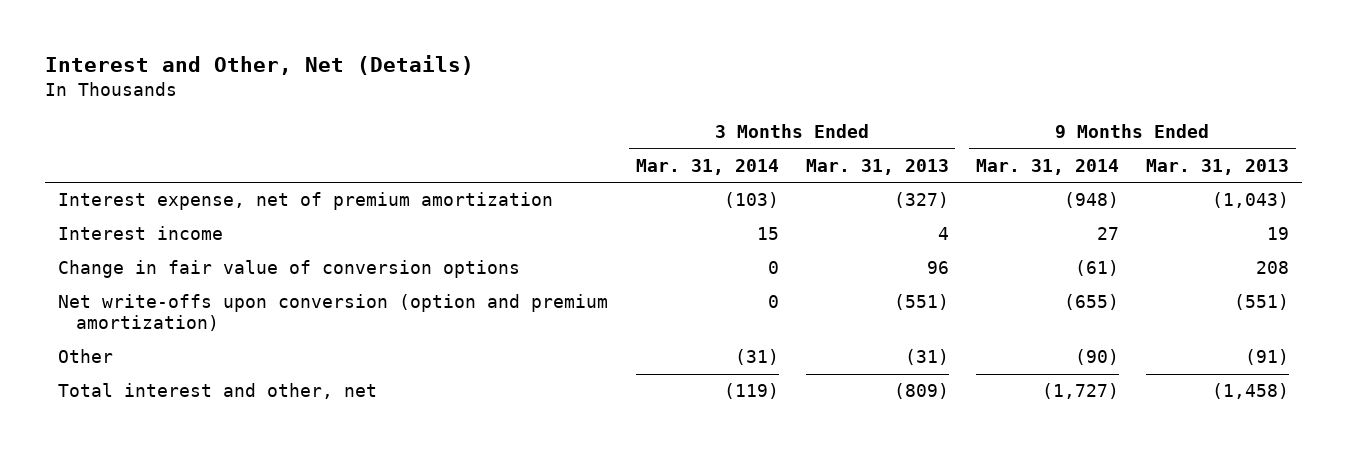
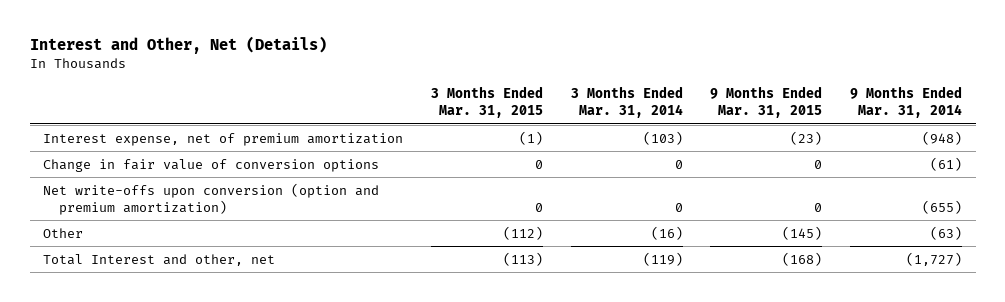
[805,158,949,175] Mar. 31, 2013 -> none
[1145,158,1289,175] Mar. 31, 2013 -> none
none -> [430,86,543,119] 3 Months Ended Mar. 31, 2015
none -> [710,86,823,119] 9 Months Ended Mar. 31, 2015
[58,226,224,241] Interest income -> none
[734,349,779,366] (31) -> [650,225,683,240] (16)
[1074,349,1119,366] (90) -> [929,225,962,240] (63)
[58,383,378,400] Total interest and other, net -> [43,253,276,266] Total Interest and other, net

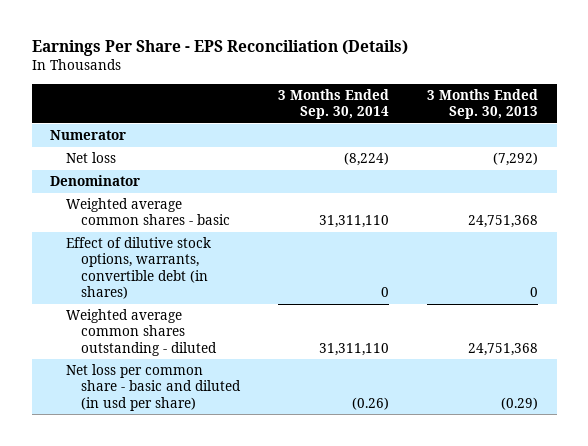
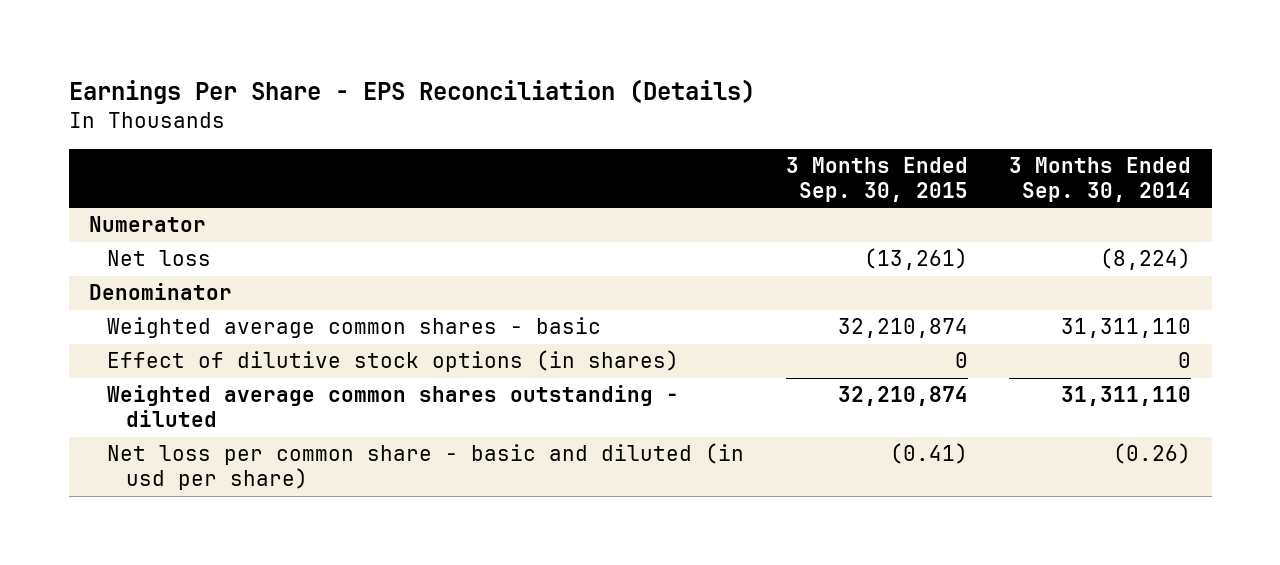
[426,88,538,119] 3 Months Ended Sep. 30, 2013 -> none
none -> [785,157,968,203] 3 Months Ended Sep. 30, 2015
[65,237,211,300] Effect of dilutive stock options, warrants, convertible debt (in shares) -> [107,350,680,373] Effect of dilutive stock options (in shares)

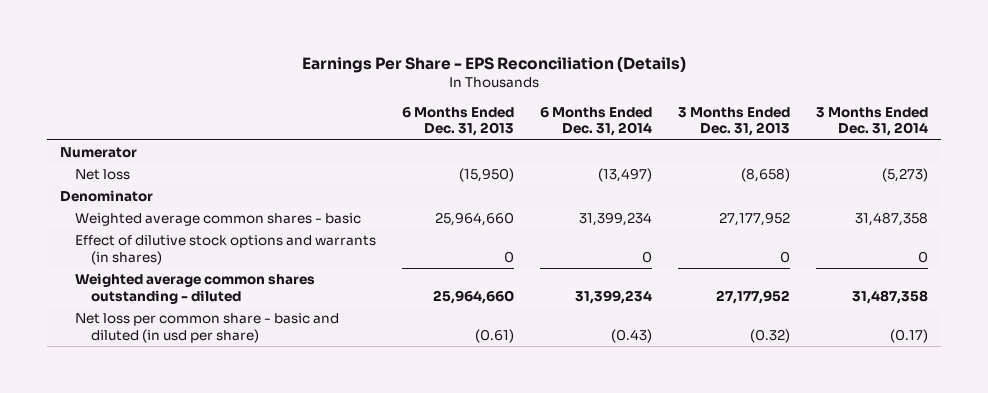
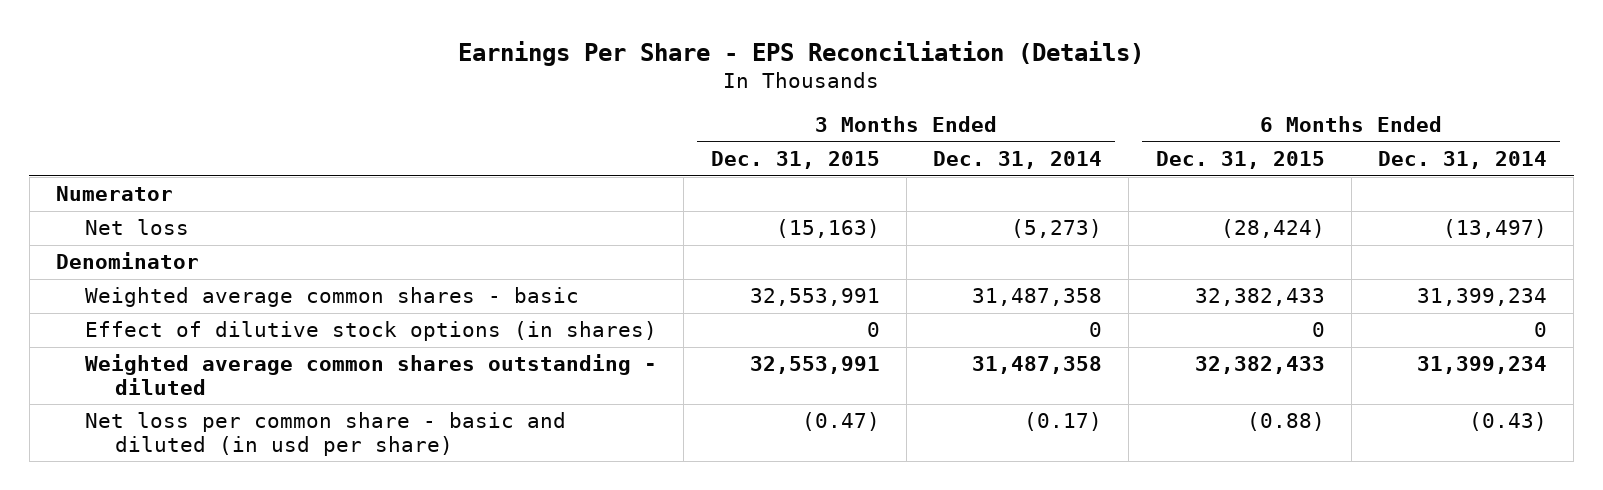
[402,106,515,137] 6 Months Ended Dec. 31, 2013 -> none
[677,106,790,137] 3 Months Ended Dec. 31, 2013 -> none
none -> [710,151,880,170] Dec. 31, 2015
none -> [1155,151,1325,170] Dec. 31, 2015
[75,235,377,265] Effect of dilutive stock options and warrants (in shares) -> [85,321,658,342] Effect of dilutive stock options (in shares)

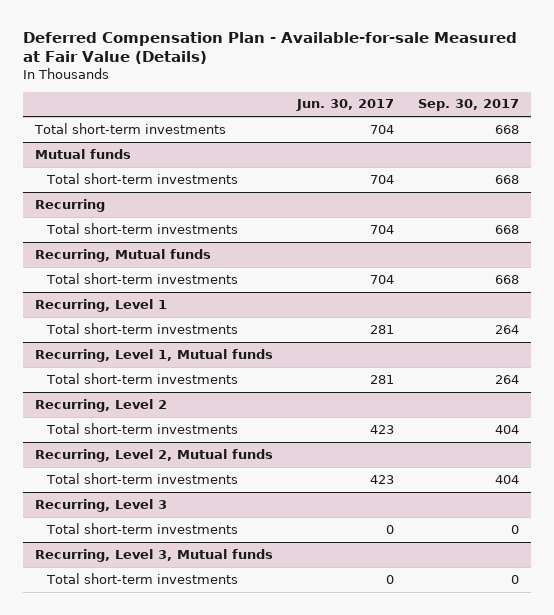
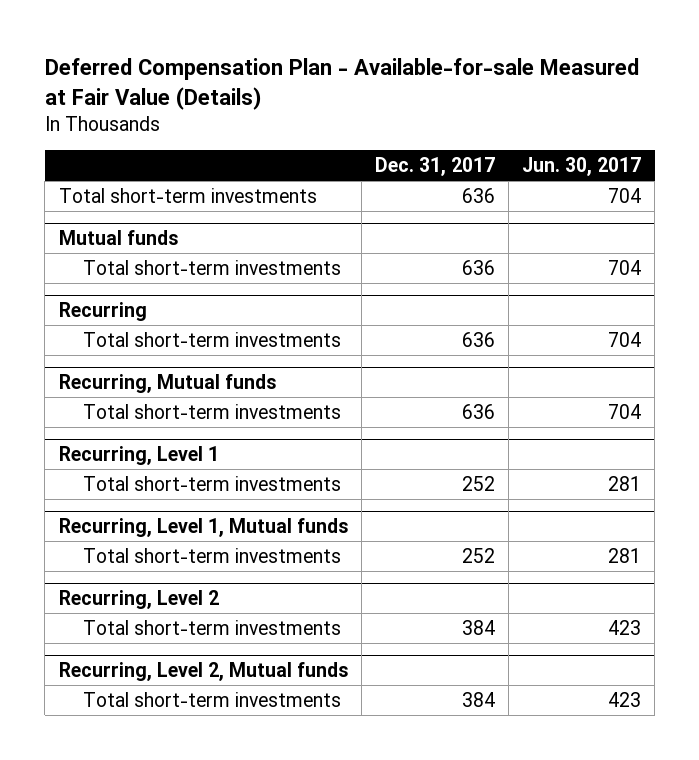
[418,99,520,112] Sep. 30, 2017 -> none
none -> [374,157,495,177] Dec. 31, 2017
[35,498,168,512] Recurring, Level 3 -> none
[46,522,239,534] Total short-term investments -> none
[35,548,274,562] Recurring, Level 3, Mutual funds -> none
[46,572,239,584] Total short-term investments -> none

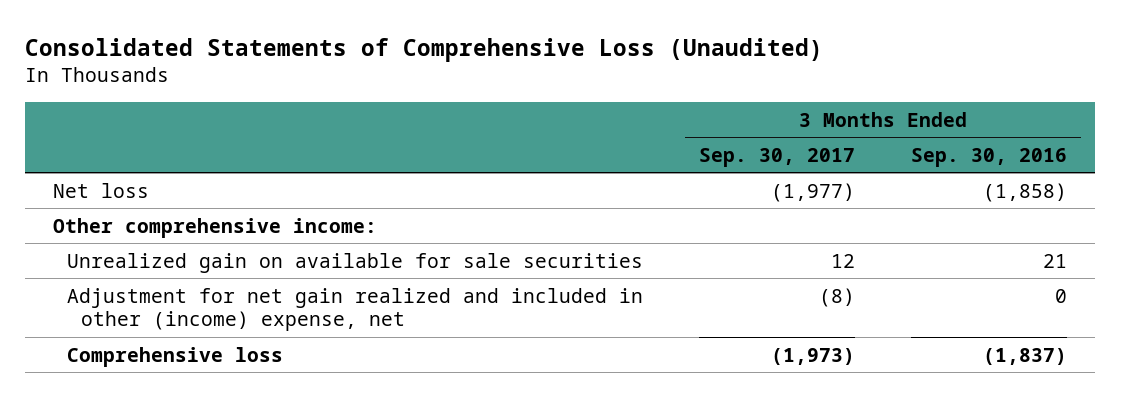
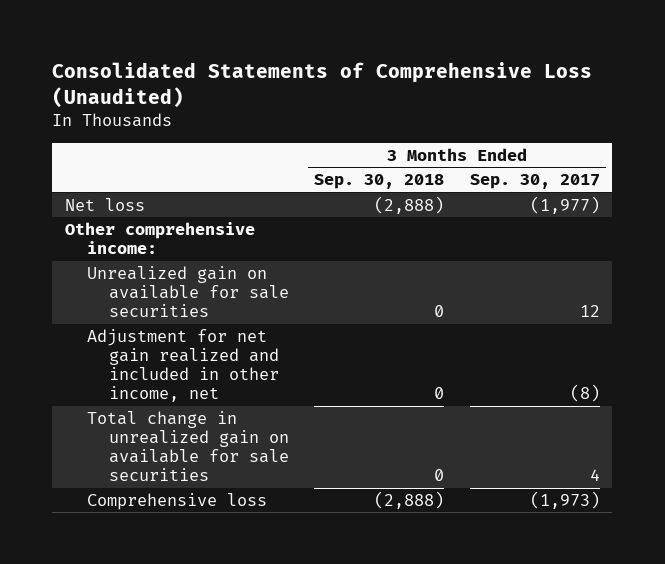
[911,147,1068,167] Sep. 30, 2016 -> none
none -> [314,174,445,190] Sep. 30, 2018
[67,287,644,332] Adjustment for net gain realized and included in other (income) expense, net -> [86,329,279,403] Adjustment for net gain realized and included in other income, net
none -> [86,411,289,482] Total change in unrealized gain on available for sale securities

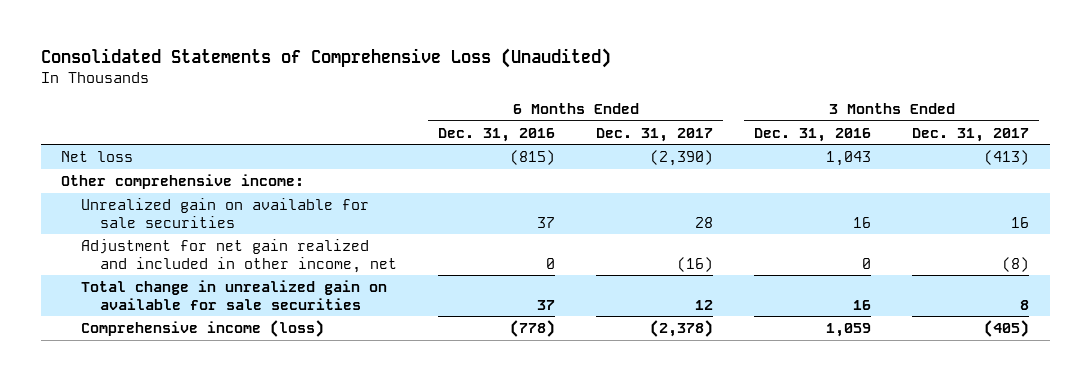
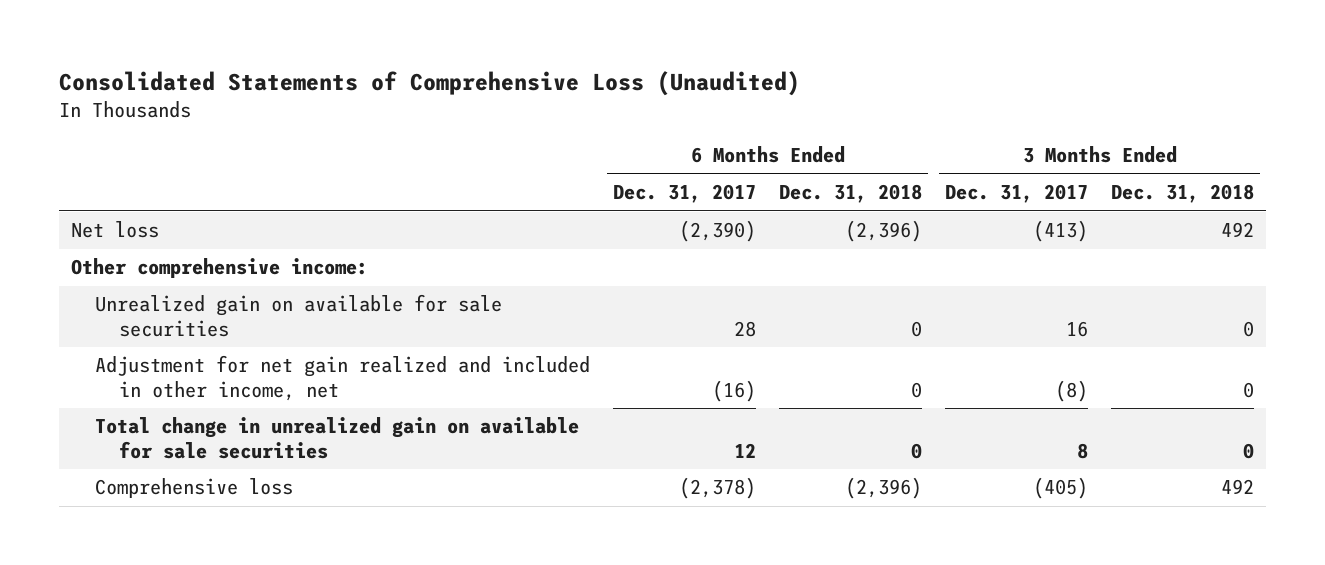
[438,127,556,142] Dec. 31, 2016 -> none
[754,127,872,142] Dec. 31, 2016 -> none
none -> [779,184,923,204] Dec. 31, 2018
none -> [1111,184,1255,204] Dec. 31, 2018
[80,319,324,337] Comprehensive income (loss) -> [94,478,293,499] Comprehensive loss

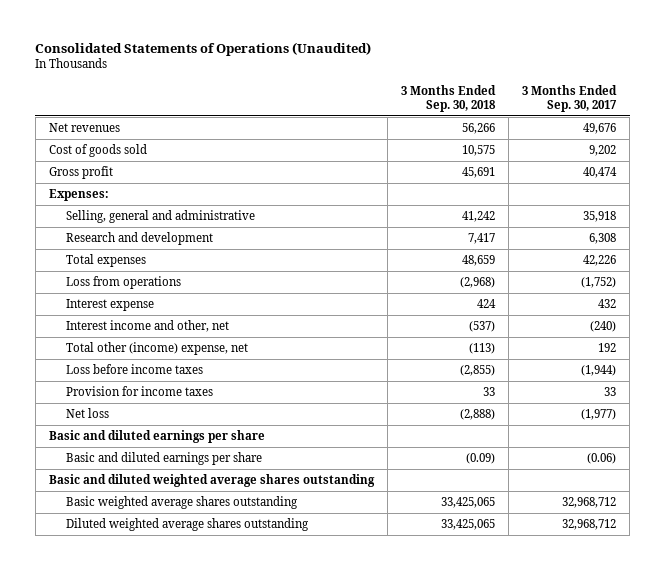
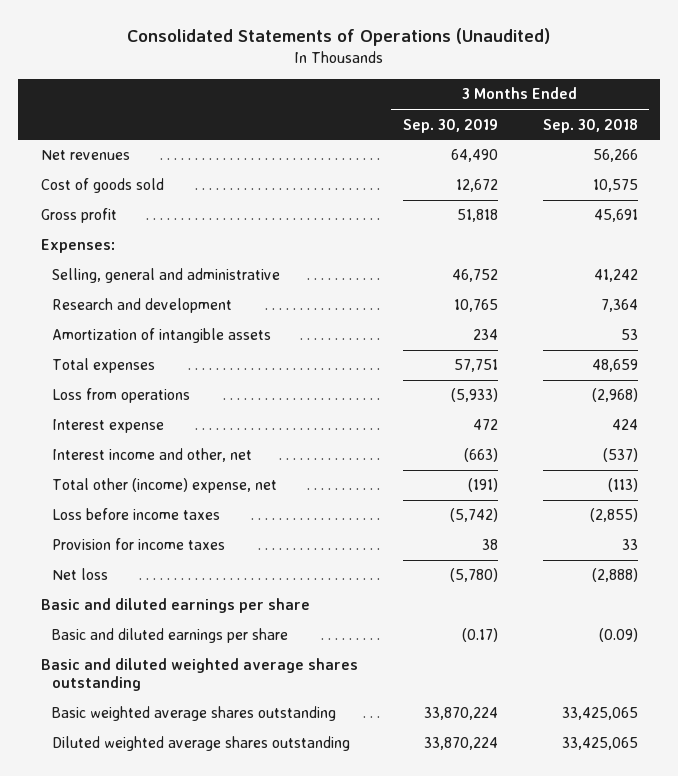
[522,84,618,112] 3 Months Ended Sep. 30, 2017 -> none
none -> [402,118,498,133] Sep. 30, 2019
[468,232,496,244] 7,417 -> [600,299,638,313] 7,364
none -> [52,328,272,344] Amortization of intangible assets

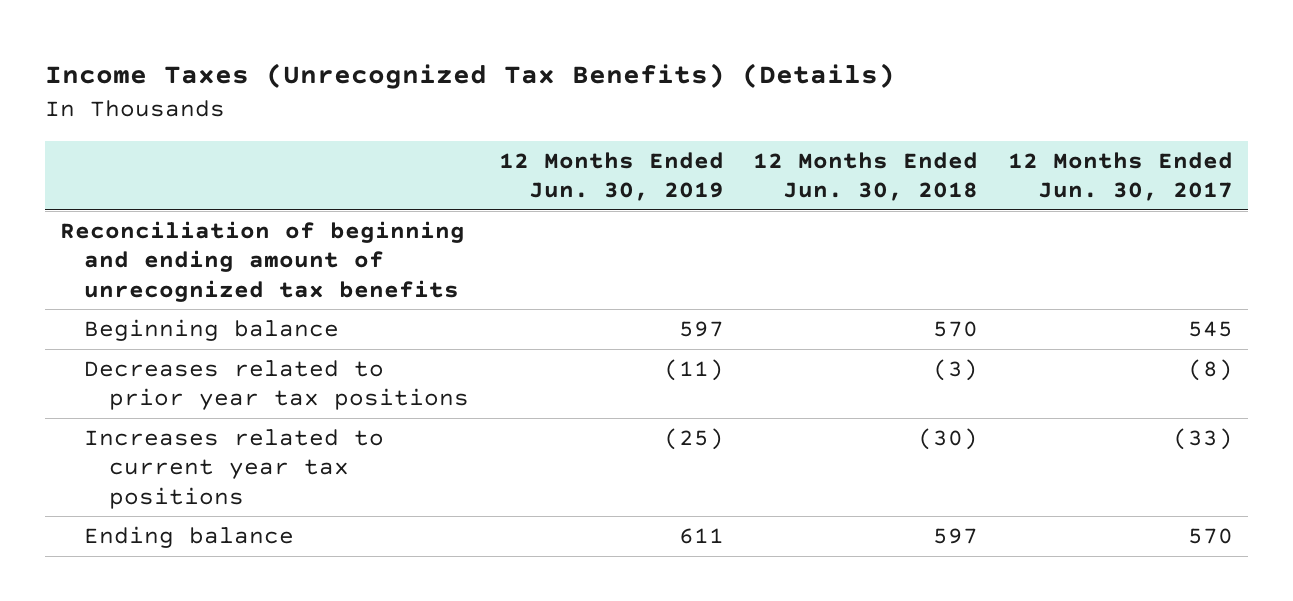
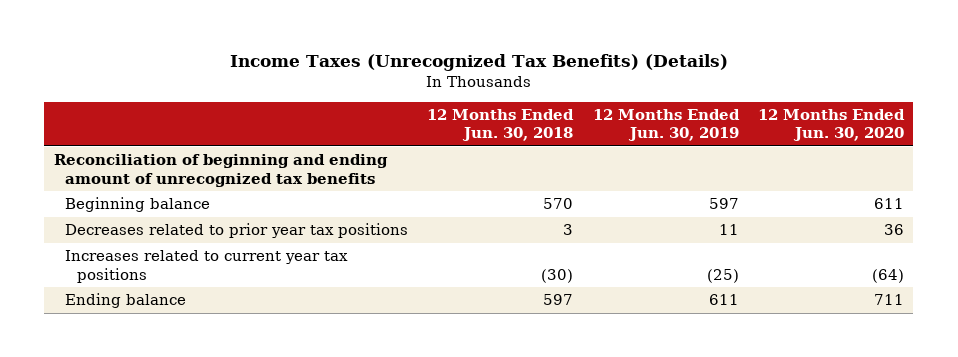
[1008,151,1234,202] 12 Months Ended Jun. 30, 2017 -> none
none -> [757,108,905,142] 12 Months Ended Jun. 30, 2020
[663,359,724,382] (11) -> [718,224,739,236] 11
[933,359,979,382] (3) -> [563,224,574,236] 3

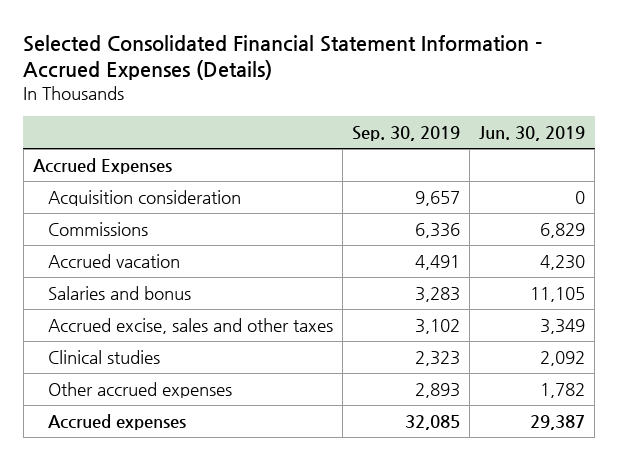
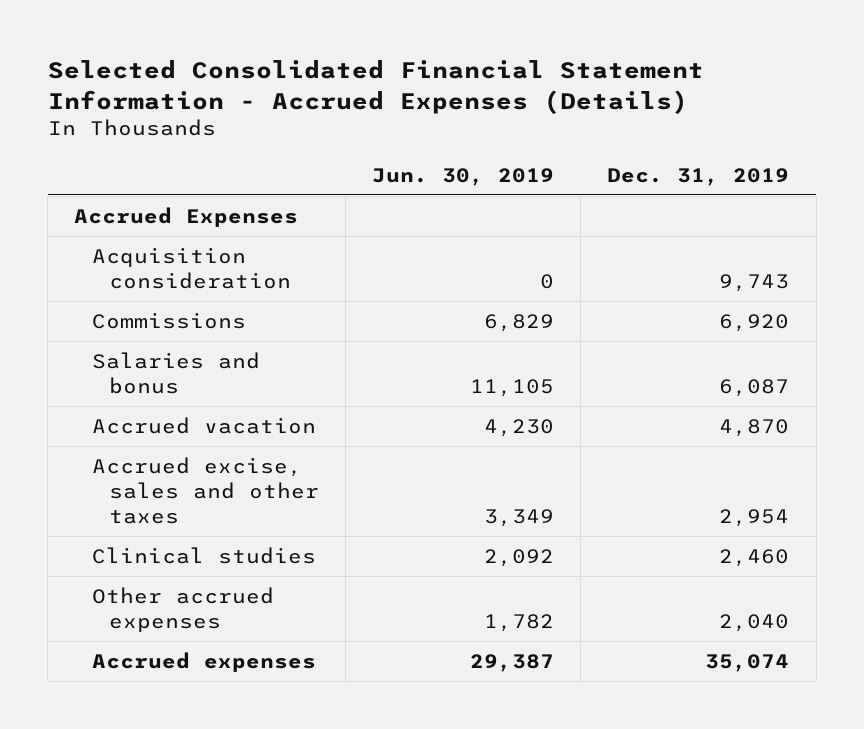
[352,126,461,142] Sep. 30, 2019 -> none
none -> [607,167,790,186] Dec. 31, 2019
[48,253,181,268] Accrued vacation -> [91,416,316,434] Accrued vacation

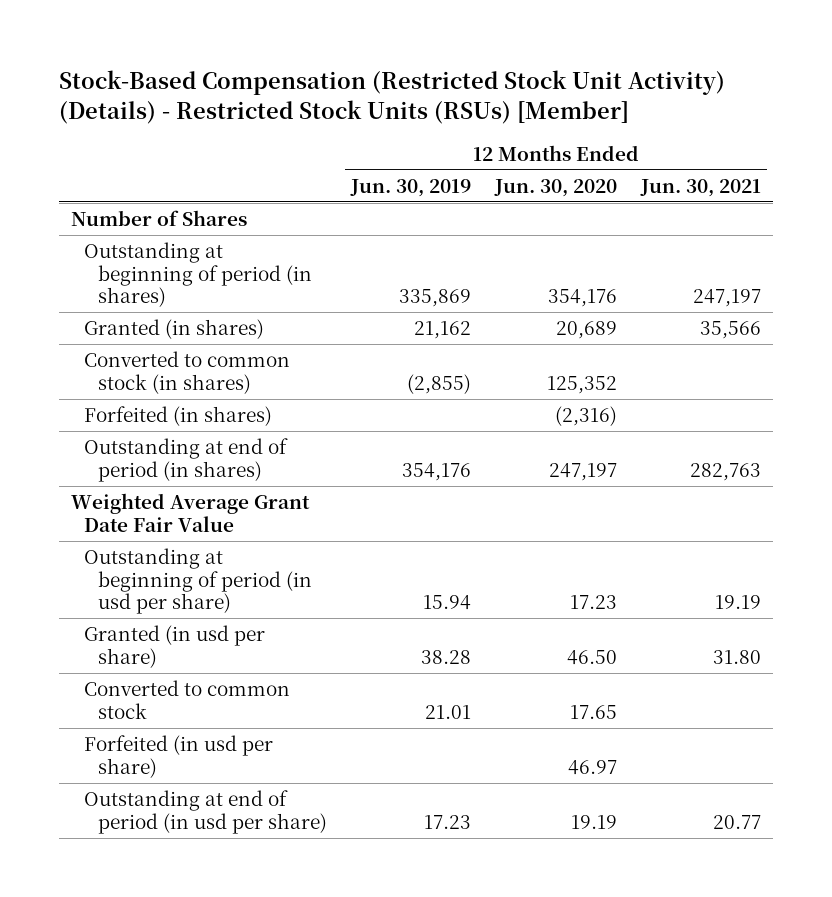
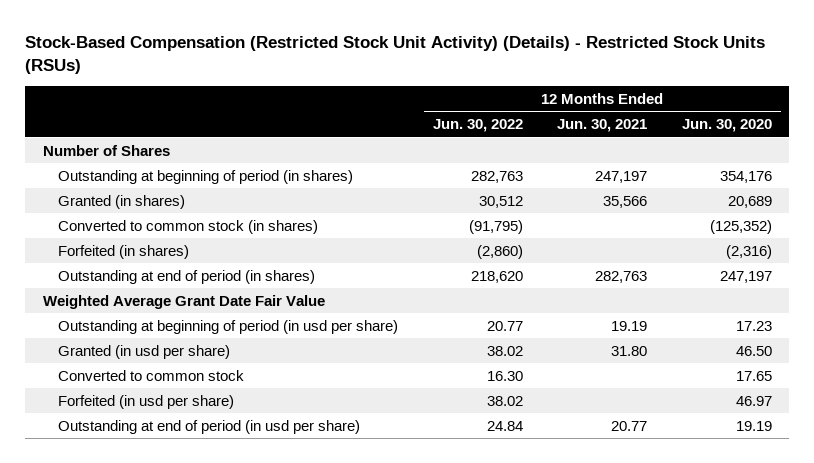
[58,69,725,124] Stock-Based Compensation (Restricted Stock Unit Activity) (Details) - Restricted Stock Units (RSUs) [Member] -> [25,36,766,75] Stock-Based Compensation (Restricted Stock Unit Activity) (Details) - Restricted Stock Units (RSUs)
[349,178,471,197] Jun. 30, 2019 -> none
none -> [432,119,523,133] Jun. 30, 2022
[546,375,617,394] 125,352 -> [709,219,772,234] (125,352)

